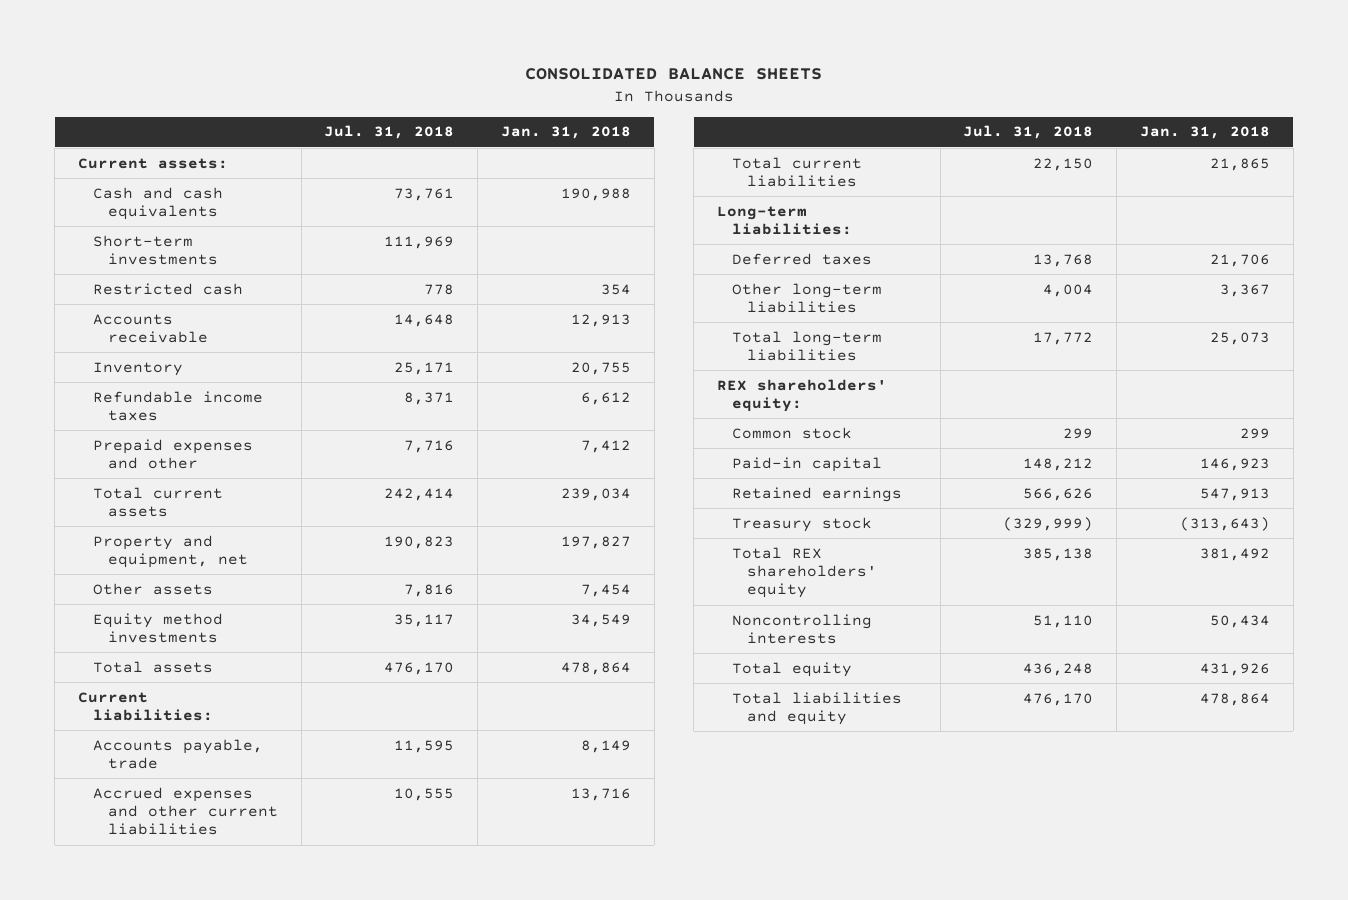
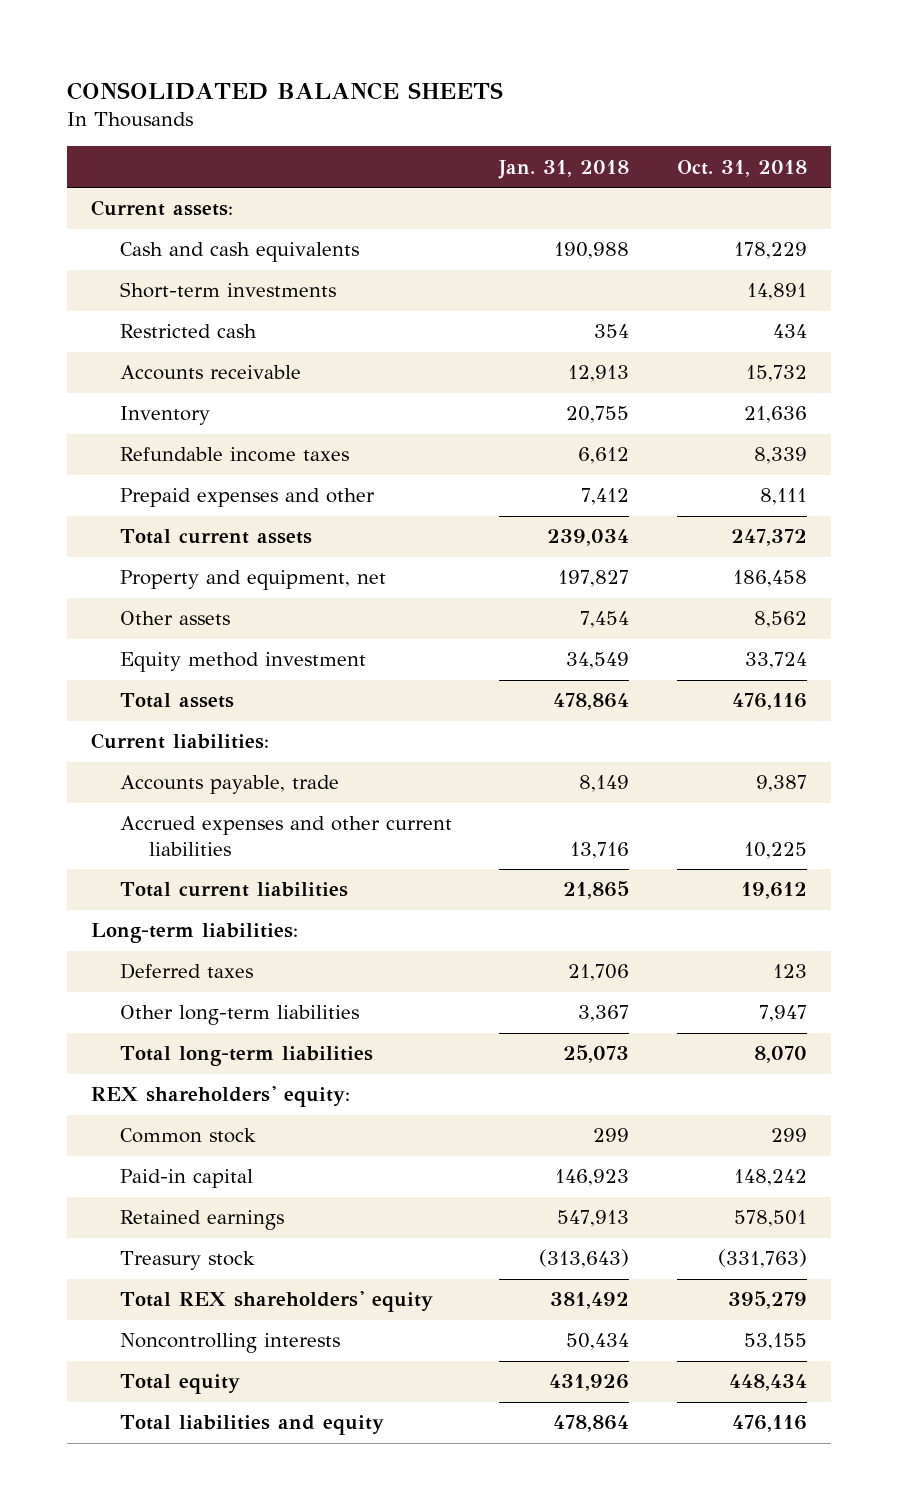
[324,125,455,140] Jul. 31, 2018 -> none
none -> [677,159,808,177] Oct. 31, 2018
[92,612,223,643] Equity method investments -> [119,652,366,673] Equity method investment

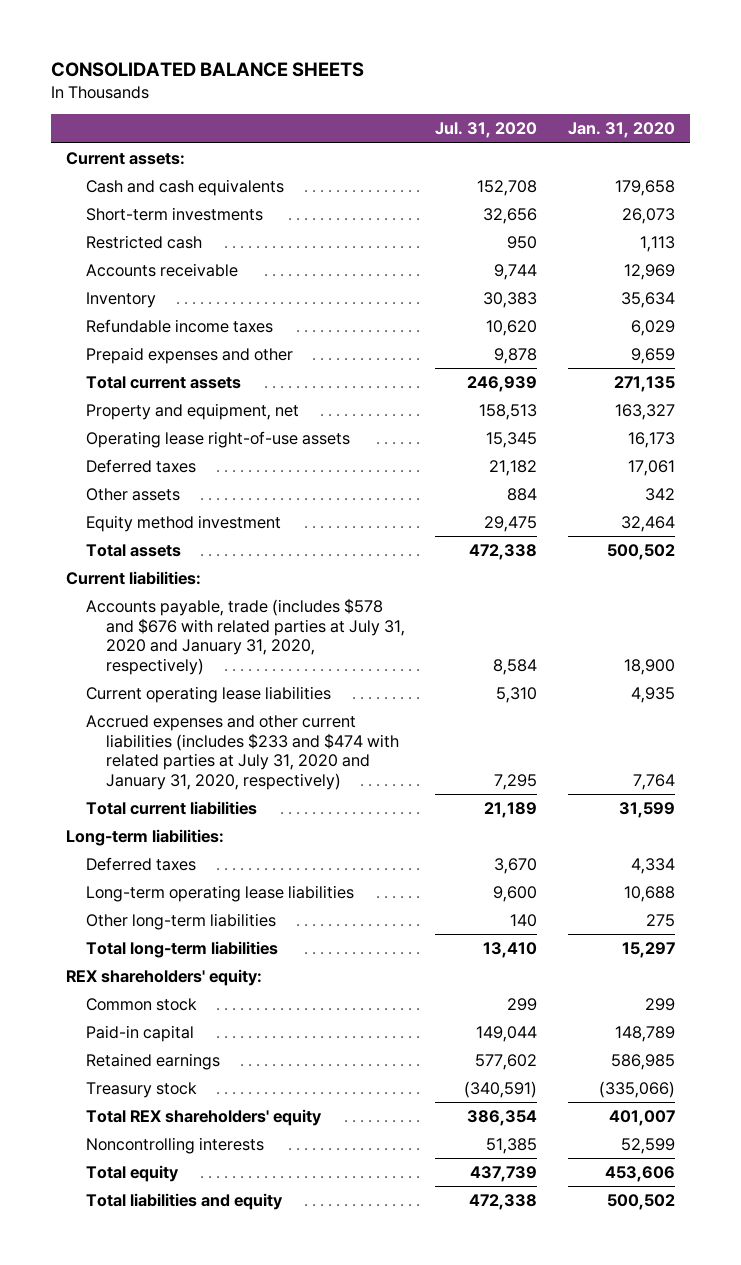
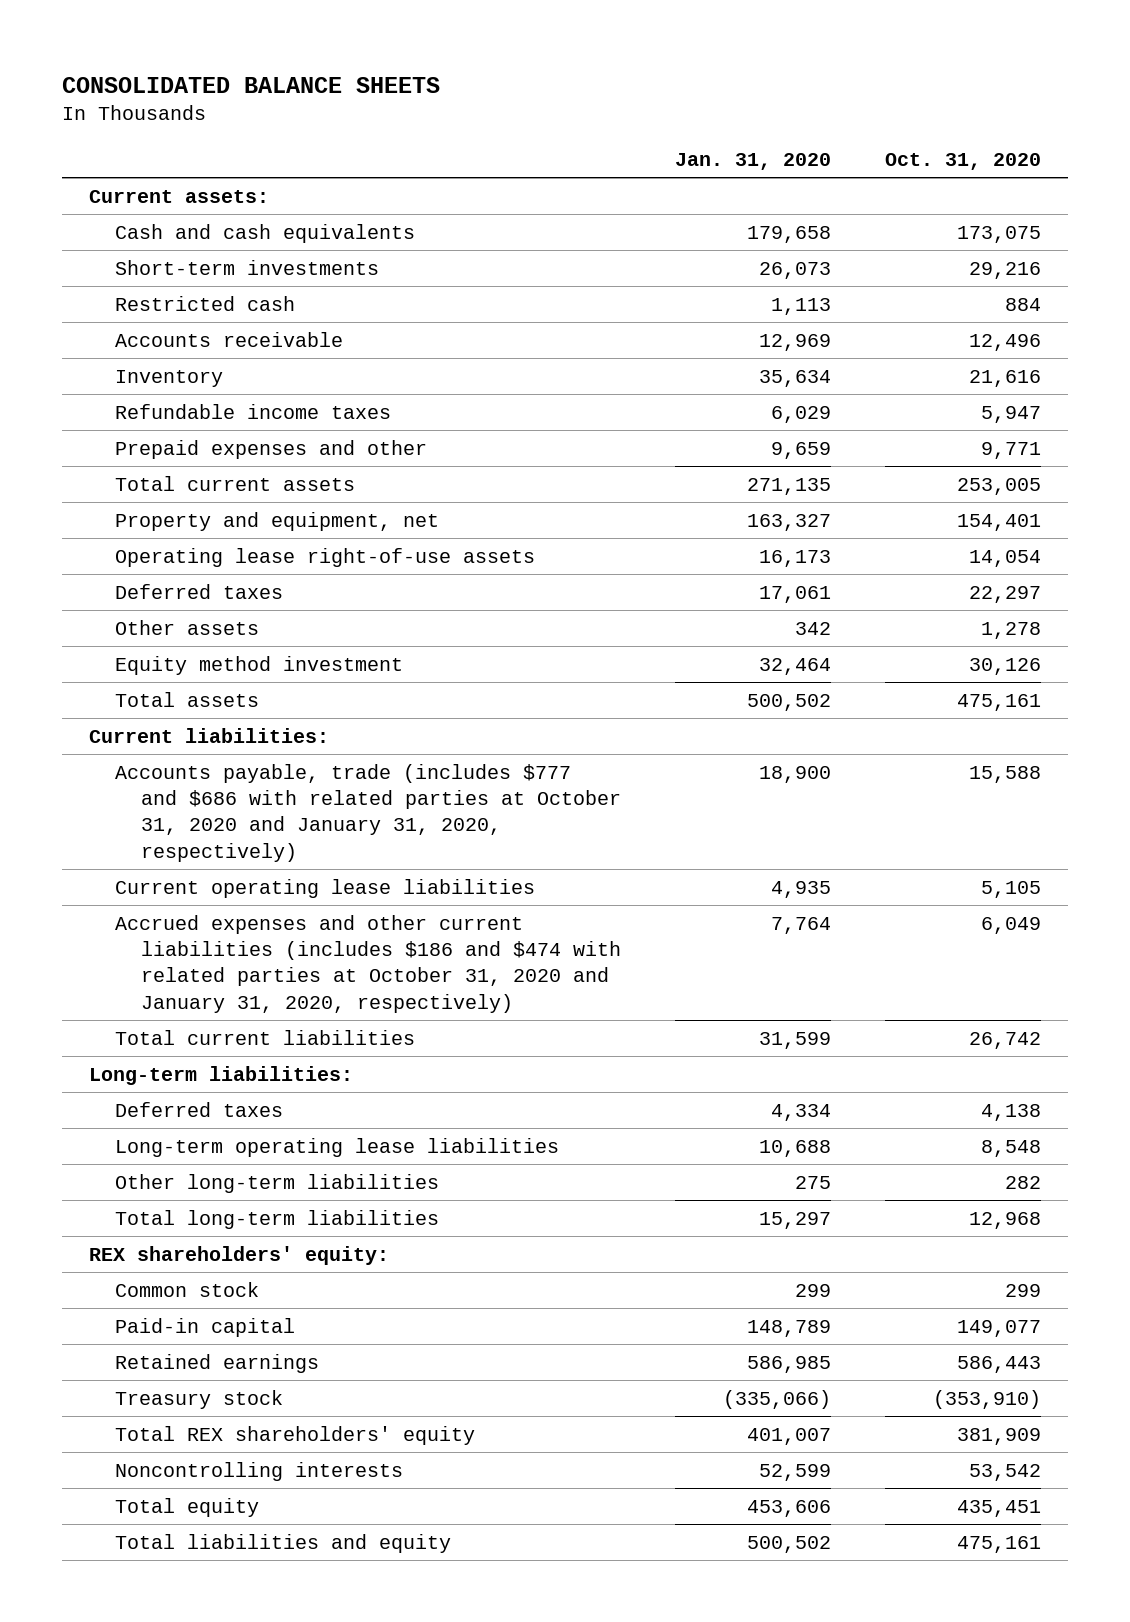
[435,122,538,139] Jul. 31, 2020 -> none
none -> [884,152,1041,170] Oct. 31, 2020
[85,597,405,675] Accounts payable, trade (includes $578 and $676 with related parties at July 31, 2020 and January 31, 2020, respectively) -> [115,763,622,862] Accounts payable, trade (includes $777 and $686 with related parties at October 31, 2020 and January 31, 2020, respectively)
[85,714,399,790] Accrued expenses and other current liabilities (includes $233 and $474 with related parties at July 31, 2020 and January 31, 2020, respectively) -> [115,914,622,1013] Accrued expenses and other current liabilities (includes $186 and $474 with related parties at October 31, 2020 and January 31, 2020, respectively)

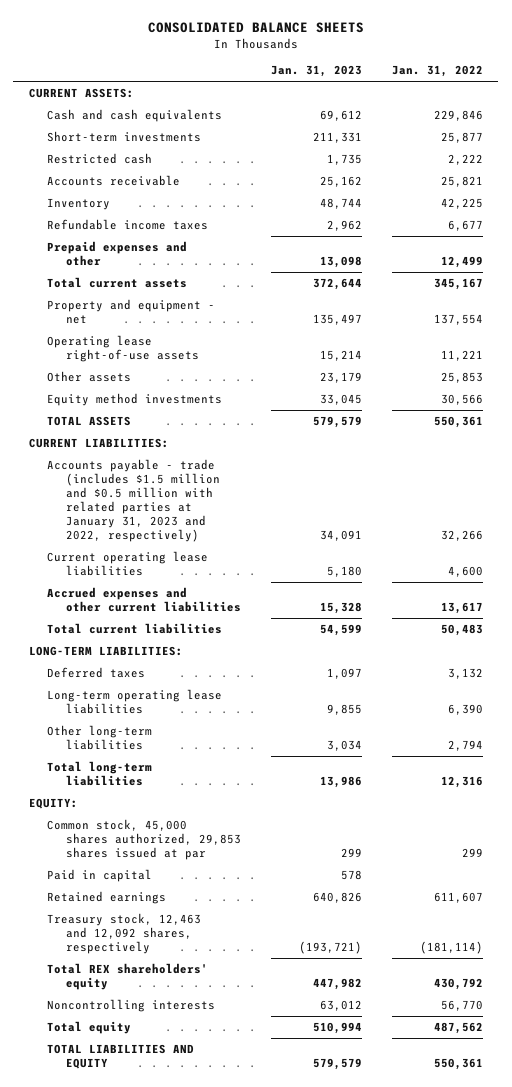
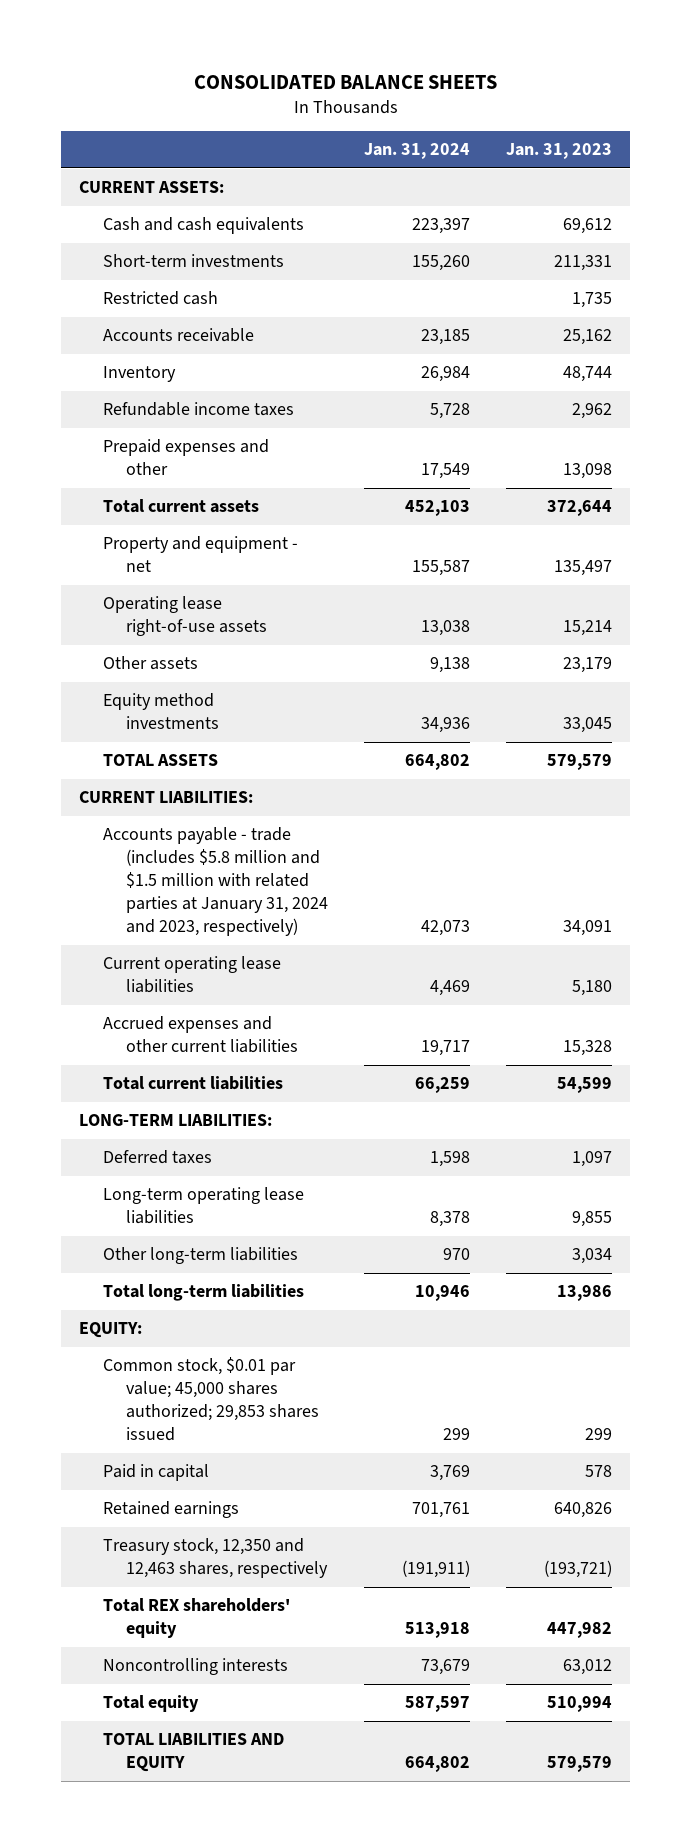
[392,65,484,78] Jan. 31, 2022 -> none
none -> [364,142,471,159] Jan. 31, 2024
[47,459,220,542] Accounts payable - trade (includes $1.5 million and $0.5 million with related parties at January 31, 2023 and 2022, respectively) -> [102,827,329,937] Accounts payable - trade (includes $5.8 million and $1.5 million with related parties at January 31, 2024 and 2023, respectively)
[47,819,241,861] Common stock, 45,000 shares authorized, 29,853 shares issued at par -> [102,1357,320,1442] Common stock, $0.01 par value; 45,000 shares authorized; 29,853 shares issued
[47,913,202,955] Treasury stock, 12,463 and 12,092 shares, respectively -> [102,1538,329,1579] Treasury stock, 12,350 and 12,463 shares, respectively

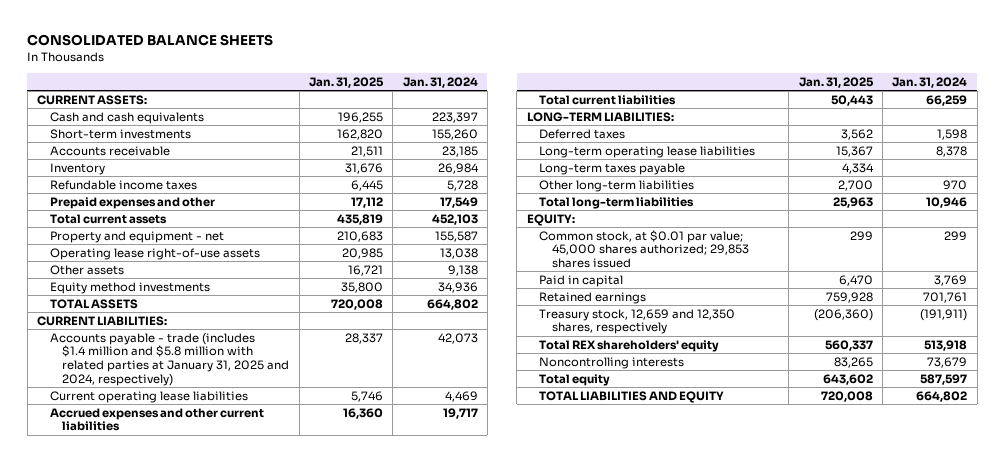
[506,142,613,159] Jan. 31, 2023 -> none
none -> [308,76,384,88] Jan. 31, 2025
[102,291,218,306] Restricted cash -> none
[102,827,329,937] Accounts payable - trade (includes $5.8 million and $1.5 million with related parties at January 31, 2024 and 2023, respectively) -> [49,332,290,386] Accounts payable - trade (includes $1.4 million and $5.8 million with related parties at January 31, 2025 and 2024, respectively)
none -> [539,162,686,175] Long-term taxes payable
[102,1357,320,1442] Common stock, $0.01 par value; 45,000 shares authorized; 29,853 shares issued -> [539,229,749,268] Common stock, at $0.01 par value; 45,000 shares authorized; 29,853 shares issued
[102,1538,329,1579] Treasury stock, 12,350 and 12,463 shares, respectively -> [539,308,736,335] Treasury stock, 12,659 and 12,350 shares, respectively

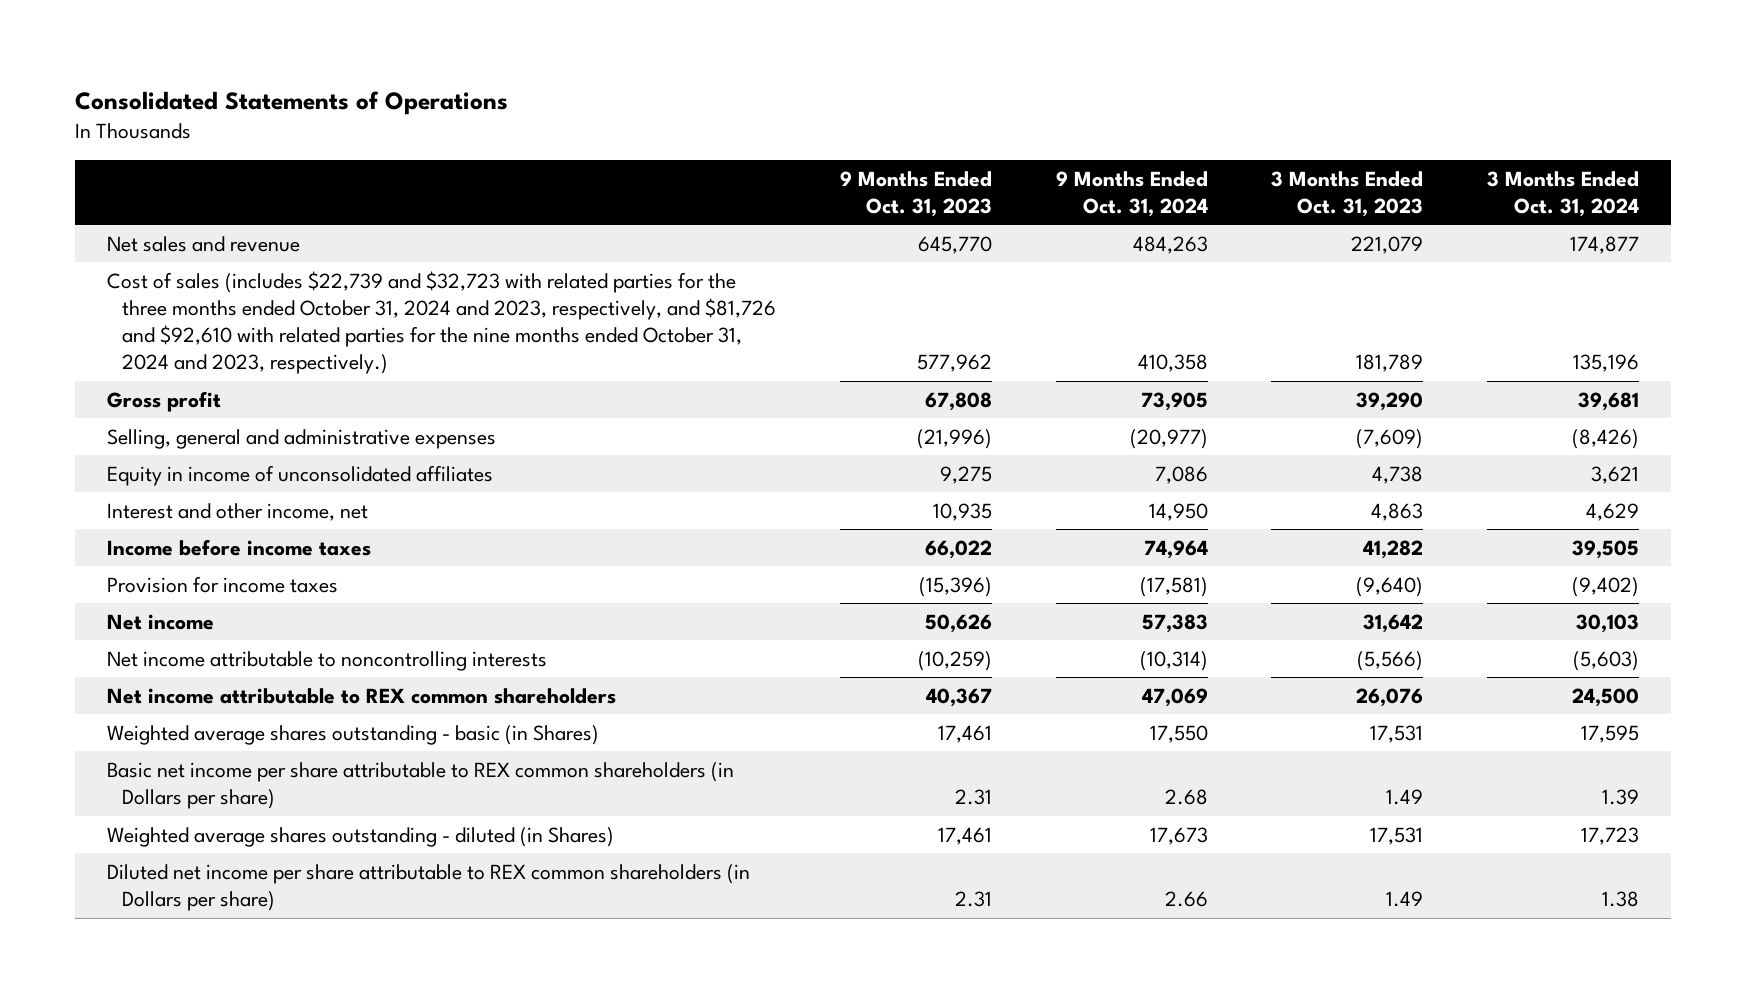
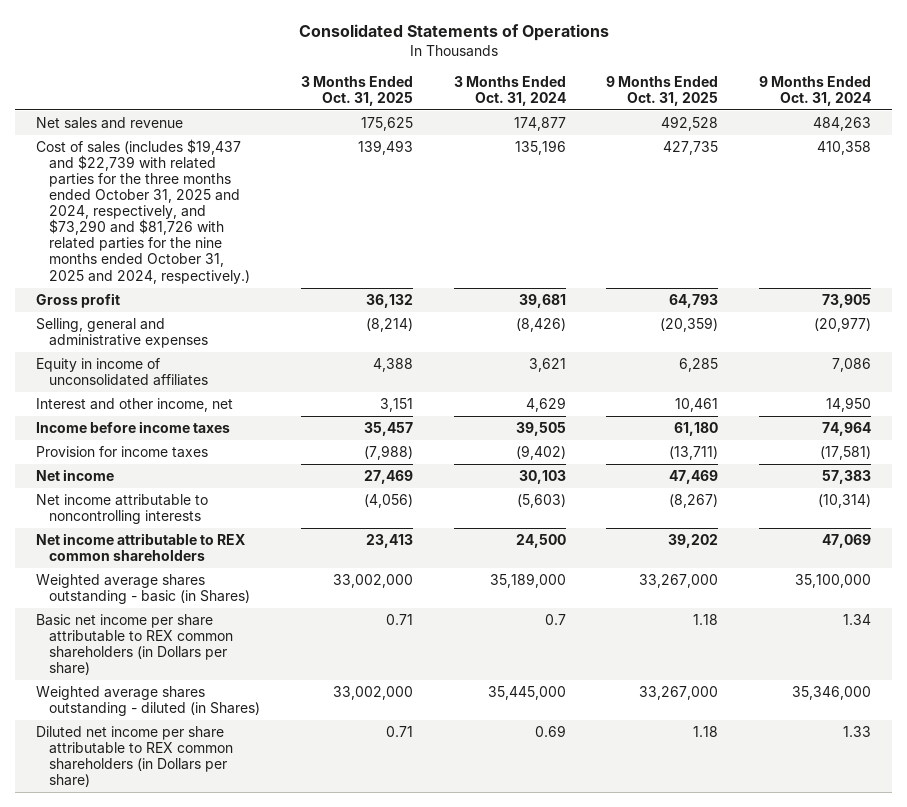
[839,170,992,217] 9 Months Ended Oct. 31, 2023 -> none
[1271,170,1424,217] 3 Months Ended Oct. 31, 2023 -> none
none -> [300,75,413,106] 3 Months Ended Oct. 31, 2025
none -> [606,75,719,106] 9 Months Ended Oct. 31, 2025
[107,270,777,375] Cost of sales (includes $22,739 and $32,723 with related parties for the three months ended October 31, 2024 and 2023, respectively, and $81,726 and $92,610 with related parties for the nine months ended October 31, 2024 and 2023, respectively.) -> [35,139,251,284] Cost of sales (includes $19,437 and $22,739 with related parties for the three months ended October 31, 2025 and 2024, respectively, and $73,290 and $81,726 with related parties for the nine months ended October 31, 2025 and 2024, respectively.)
[1149,724,1208,743] 17,550 -> [795,574,872,589] 35,100,000
[1581,724,1640,743] 17,595 -> [489,573,566,589] 35,189,000
[1164,788,1208,805] 2.68 -> [843,614,872,626] 1.34
[1602,788,1640,805] 1.39 -> [544,614,566,626] 0.7
[1149,826,1208,845] 17,673 -> [792,686,872,701] 35,346,000
[1581,826,1640,845] 17,723 -> [487,686,566,701] 35,445,000
[1164,890,1208,907] 2.66 -> [843,726,872,738] 1.33
[1602,890,1640,907] 1.38 -> [534,725,566,738] 0.69

